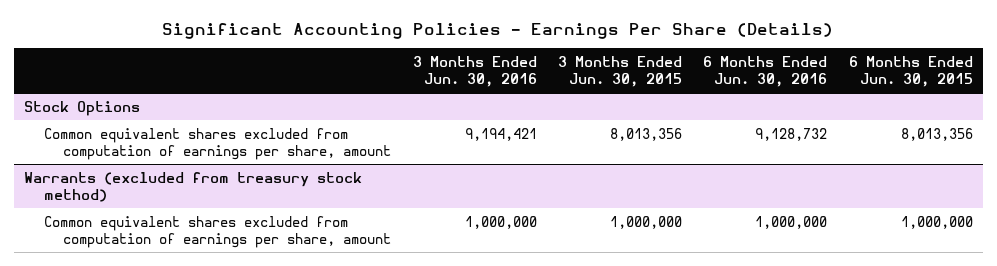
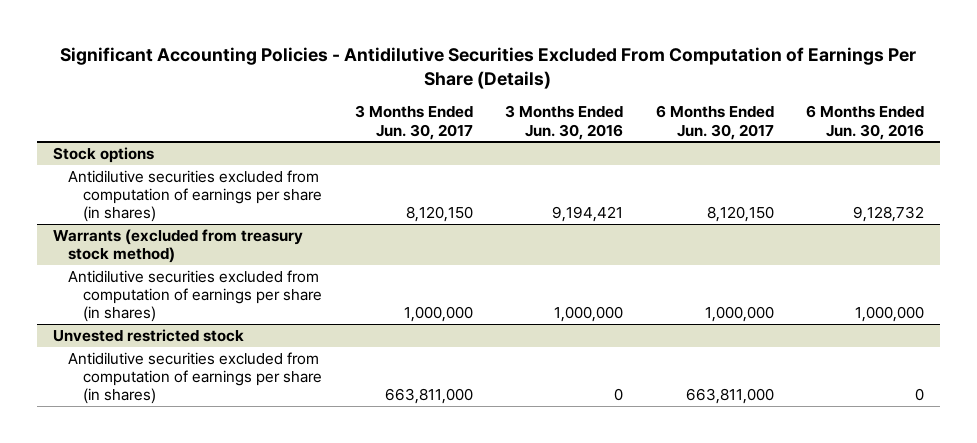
[162,22,834,39] Significant Accounting Policies - Earnings Per Share (Details) -> [60,46,917,90] Significant Accounting Policies - Antidilutive Securities Excluded From Computation of Earnings Per Share (Details)
[557,56,682,87] 3 Months Ended Jun. 30, 2015 -> none
[848,56,973,87] 6 Months Ended Jun. 30, 2015 -> none
none -> [354,105,473,140] 3 Months Ended Jun. 30, 2017
none -> [655,105,774,140] 6 Months Ended Jun. 30, 2017
[24,100,141,116] Stock Options -> [52,146,154,163] Stock options
[43,127,392,160] Common equivalent shares excluded from computation of earnings per share, amount -> [68,169,323,223] Antidilutive securities excluded from computation of earnings per share (in shares)
[43,215,392,248] Common equivalent shares excluded from computation of earnings per share, amount -> [68,269,323,323] Antidilutive securities excluded from computation of earnings per share (in shares)
none -> [52,328,244,342] Unvested restricted stock
none -> [68,351,323,405] Antidilutive securities excluded from computation of earnings per share (in shares)

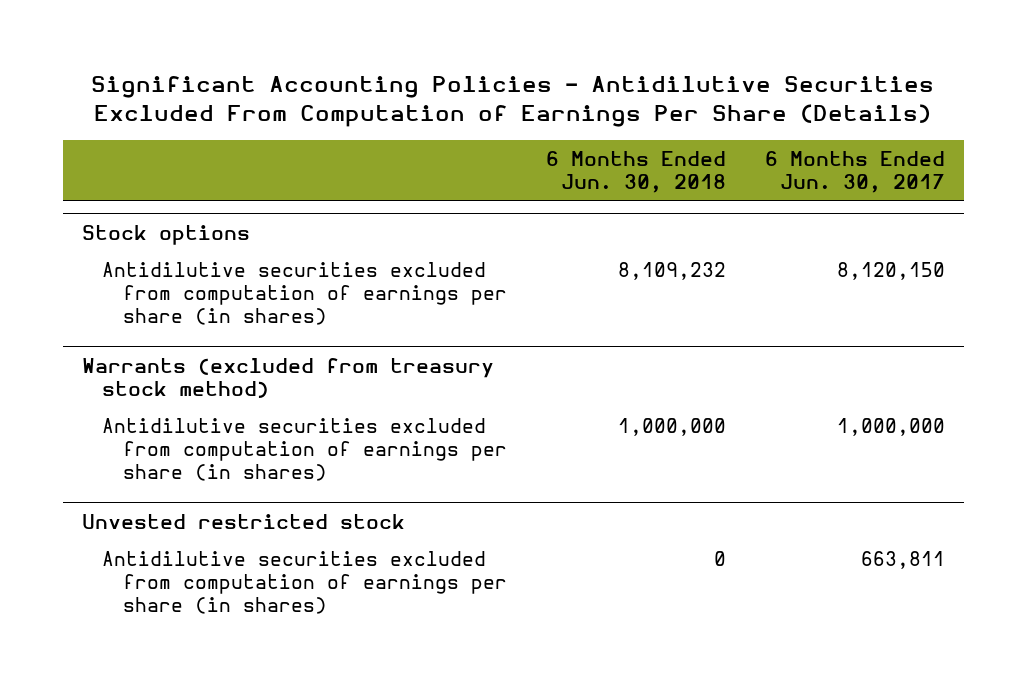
[354,105,473,140] 3 Months Ended Jun. 30, 2017 -> none
[505,105,624,140] 3 Months Ended Jun. 30, 2016 -> none
[806,105,925,140] 6 Months Ended Jun. 30, 2016 -> none
none -> [545,150,726,194] 6 Months Ended Jun. 30, 2018
[685,388,774,405] 663,811,000 -> [860,551,945,570] 663,811

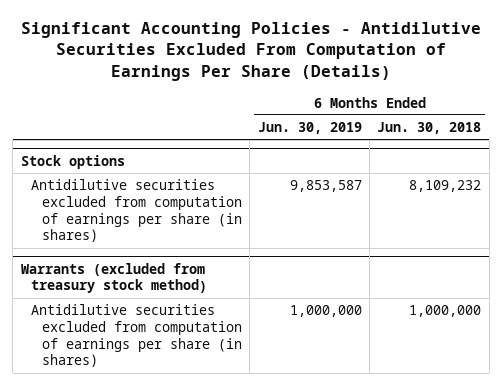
[764,150,945,194] 6 Months Ended Jun. 30, 2017 -> none
none -> [257,122,362,135] Jun. 30, 2019
[82,513,406,529] Unvested restricted stock -> none
[102,551,507,615] Antidilutive securities excluded from computation of earnings per share (in shares) -> none

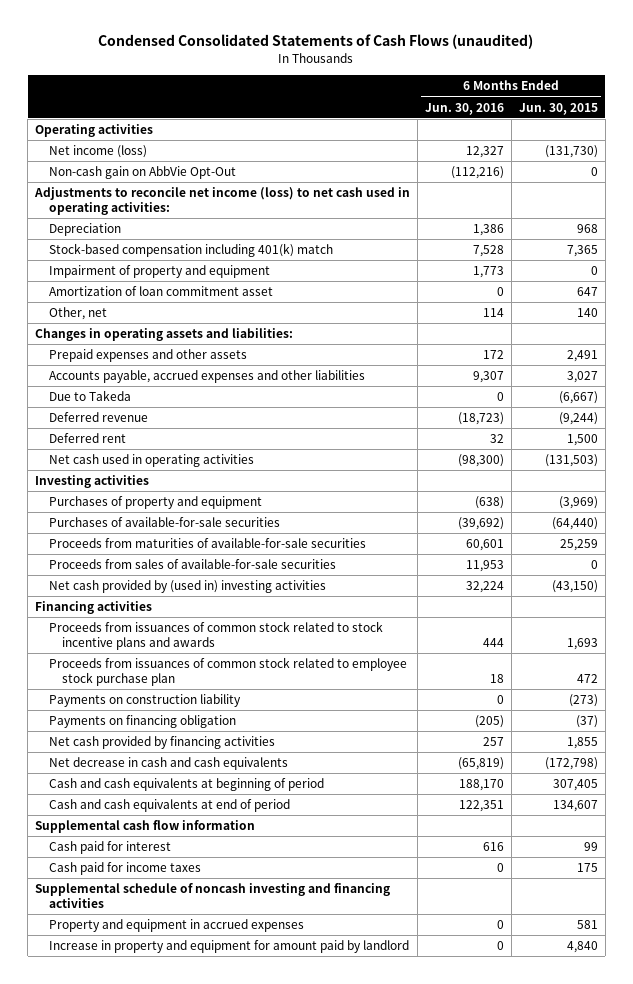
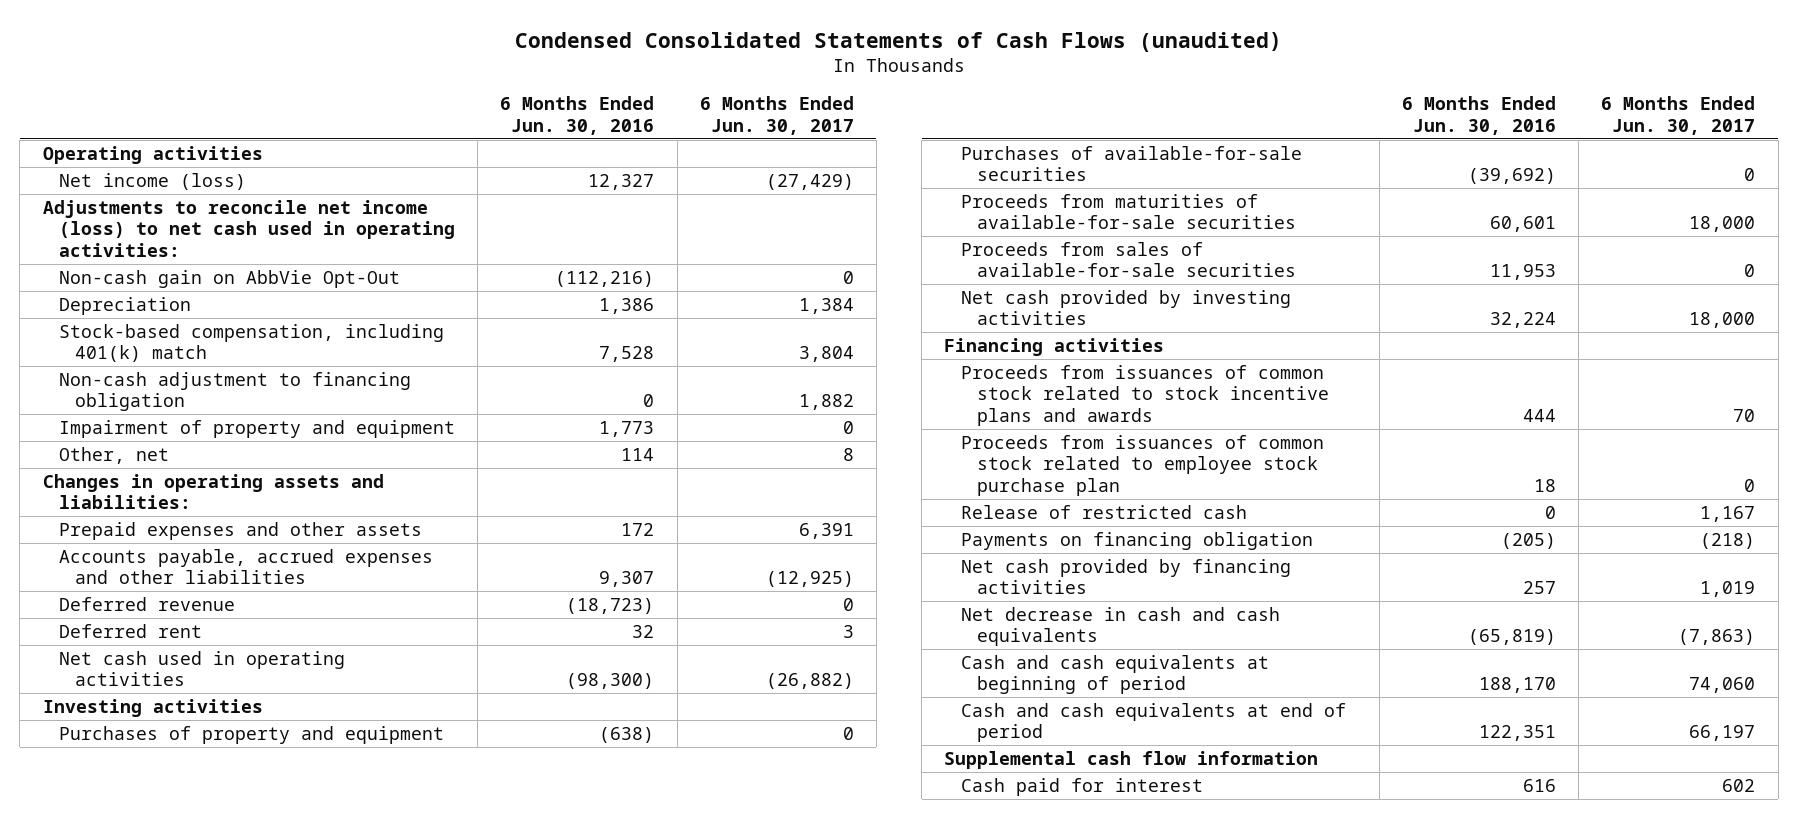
[518,102,598,115] Jun. 30, 2015 -> none
none -> [699,96,854,135] 6 Months Ended Jun. 30, 2017
[48,166,236,180] Non-cash gain on AbbVie Opt-Out -> [58,269,400,288] Non-cash gain on AbbVie Opt-Out
[48,243,333,258] Stock-based compensation including 401(k) match -> [58,323,444,363] Stock-based compensation, including 401(k) match
none -> [58,371,411,412] Non-cash adjustment to financing obligation
[48,286,273,297] Amortization of loan commitment asset -> none
[48,390,131,402] Due to Takeda -> none
[48,580,326,594] Net cash provided by (used in) investing activities -> [960,289,1291,326] Net cash provided by investing activities
[48,694,241,708] Payments on construction liability -> none
none -> [960,504,1247,519] Release of restricted cash
[48,862,201,876] Cash paid for income taxes -> none
[35,883,391,908] Supplemental schedule of noncash investing and financing activities -> none
[48,919,304,933] Property and equipment in accrued expenses -> none
[48,940,409,954] Increase in property and equipment for amount paid by landlord -> none

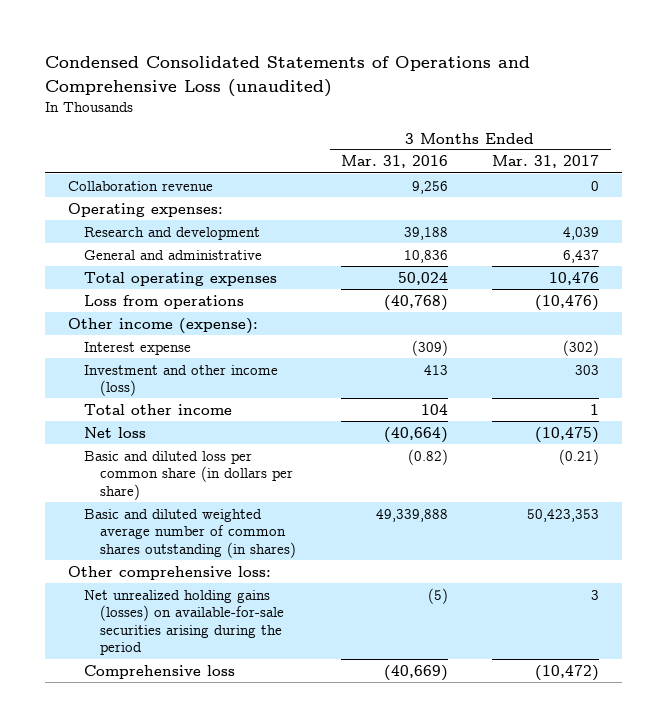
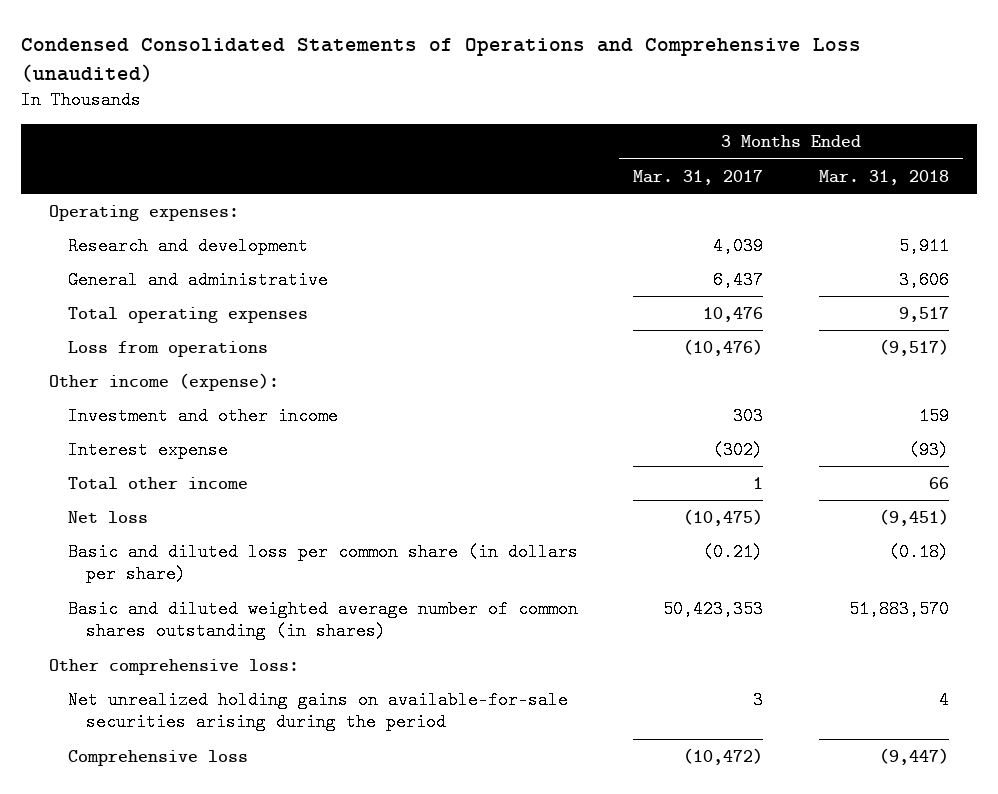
[340,155,448,169] Mar. 31, 2016 -> none
none -> [819,169,950,185] Mar. 31, 2018
[67,180,213,191] Collaboration revenue -> none
none -> [67,406,338,425] Investment and other income
[83,364,278,397] Investment and other income (loss) -> none
[83,589,285,656] Net unrealized holding gains (losses) on available-for-sale securities arising during the period -> [67,690,568,732] Net unrealized holding gains on available-for-sale securities arising during the period

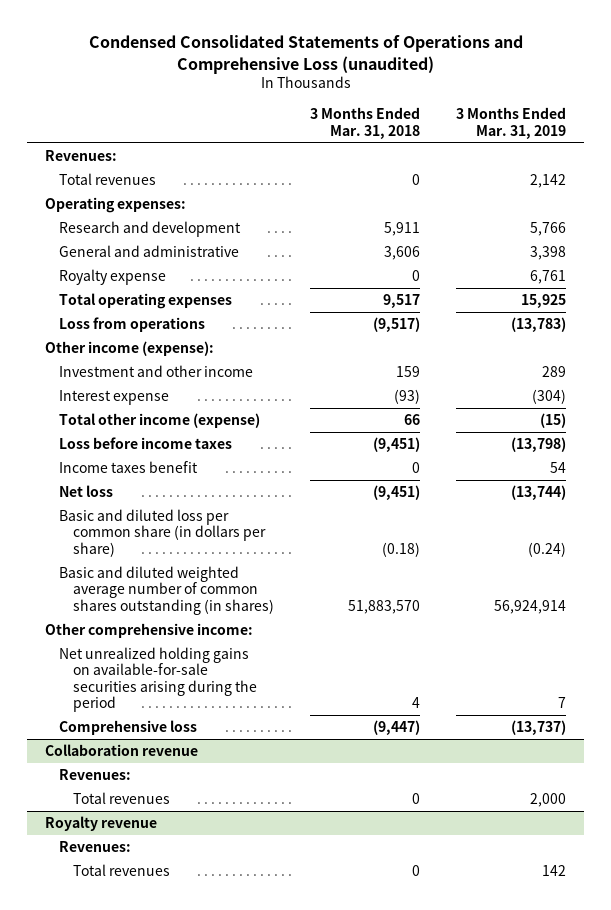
[633,169,764,185] Mar. 31, 2017 -> none
none -> [456,107,567,139] 3 Months Ended Mar. 31, 2019
none -> [44,150,117,162] Revenues:
none -> [58,173,156,186] Total revenues
none -> [58,269,166,286] Royalty expense
[67,476,248,490] Total other income -> [58,413,260,429] Total other income (expense)
none -> [58,437,232,450] Loss before income taxes
none -> [58,461,198,474] Income taxes benefit
[49,658,300,675] Other comprehensive loss: -> [44,623,253,639] Other comprehensive income:
none -> [44,744,198,757] Collaboration revenue
none -> [58,769,131,781] Revenues:
none -> [72,792,170,805] Total revenues
none -> [44,816,157,832] Royalty revenue
none -> [58,841,131,853] Revenues:
none -> [72,864,170,877] Total revenues

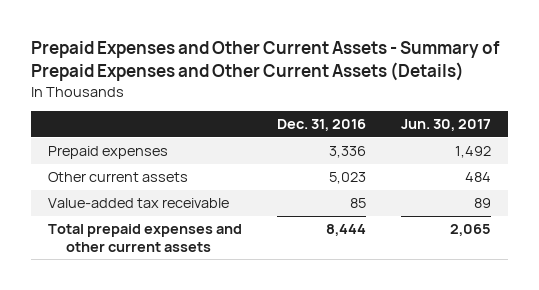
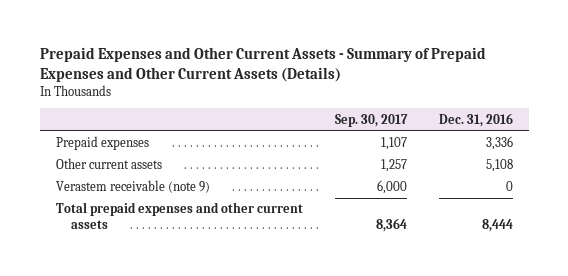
[400,119,491,132] Jun. 30, 2017 -> none
none -> [334,113,408,127] Sep. 30, 2017
[48,198,230,209] Value-added tax receivable -> none
[329,172,367,185] 5,023 -> [485,159,513,173] 5,108
none -> [55,180,210,194] Verastem receivable (note 9)

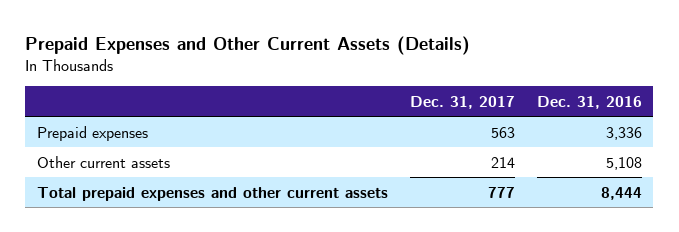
[39,47,486,82] Prepaid Expenses and Other Current Assets - Summary of Prepaid Expenses and Other Current Assets (Details) -> [25,35,471,55] Prepaid Expenses and Other Current Assets (Details)
[334,113,408,127] Sep. 30, 2017 -> none
none -> [409,95,515,109] Dec. 31, 2017
[55,180,210,194] Verastem receivable (note 9) -> none

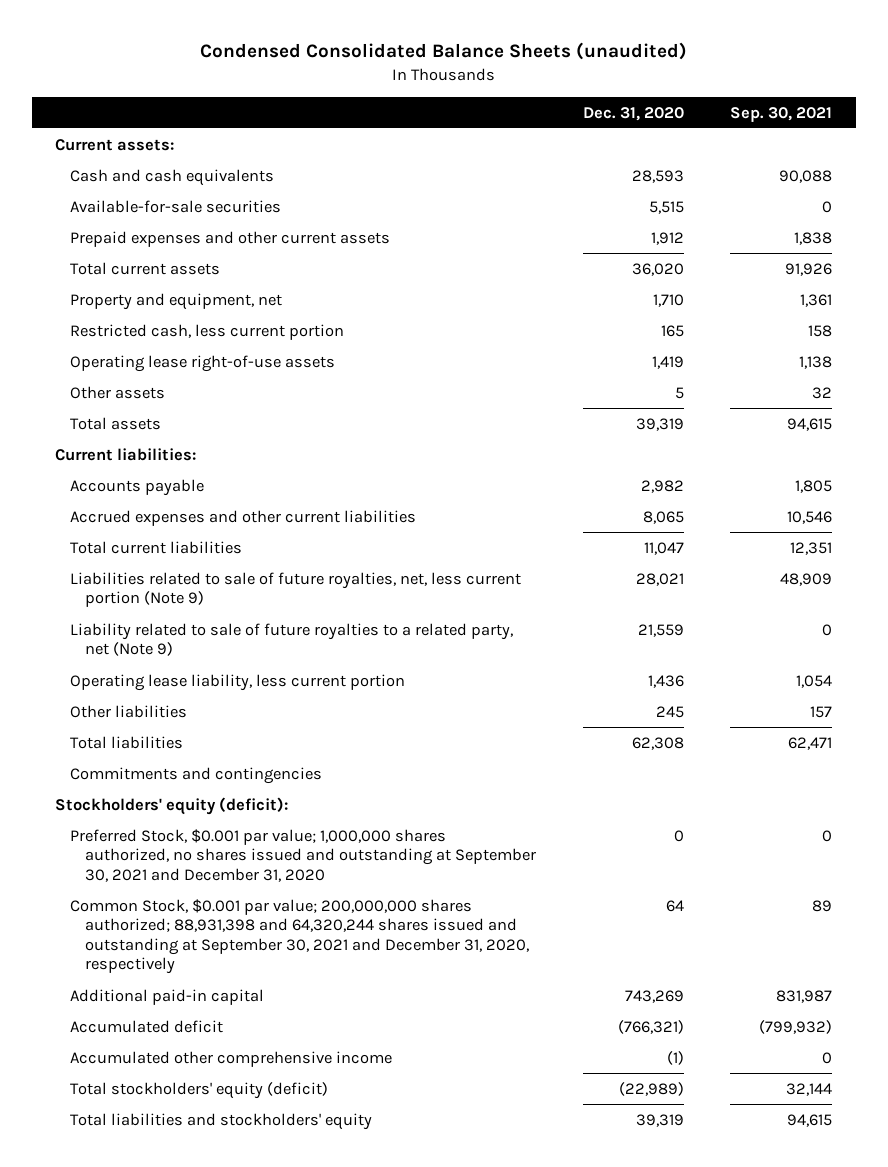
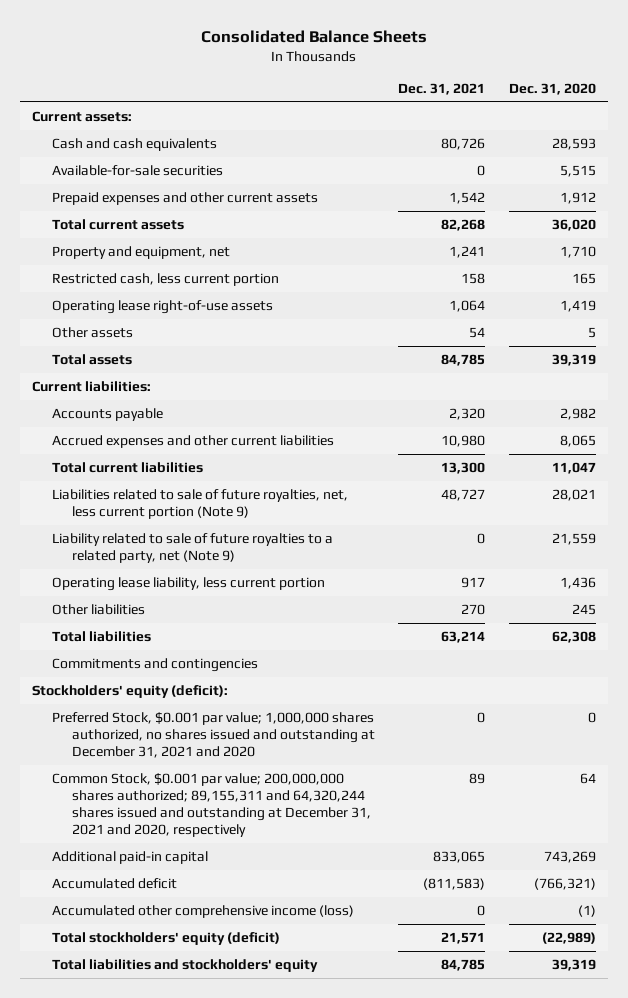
[199,42,687,61] Condensed Consolidated Balance Sheets (unaudited) -> [200,29,427,43] Consolidated Balance Sheets
[730,106,833,122] Sep. 30, 2021 -> none
none -> [398,83,486,96] Dec. 31, 2021
[69,828,536,882] Preferred Stock, $0.001 par value; 1,000,000 shares authorized, no shares issued and outstanding at September 30, 2021 and December 31, 2020 -> [51,712,375,759] Preferred Stock, $0.001 par value; 1,000,000 shares authorized, no shares issued and outstanding at December 31, 2021 and 2020
[69,898,529,975] Common Stock, $0.001 par value; 200,000,000 shares authorized; 88,931,398 and 64,320,244 shares issued and outstanding at September 30, 2021 and December 31, 2020, respectively -> [51,773,371,838] Common Stock, $0.001 par value; 200,000,000 shares authorized; 89,155,311 and 64,320,244 shares issued and outstanding at December 31, 2021 and 2020, respectively
[69,1050,392,1067] Accumulated other comprehensive income -> [51,905,354,919] Accumulated other comprehensive income (loss)

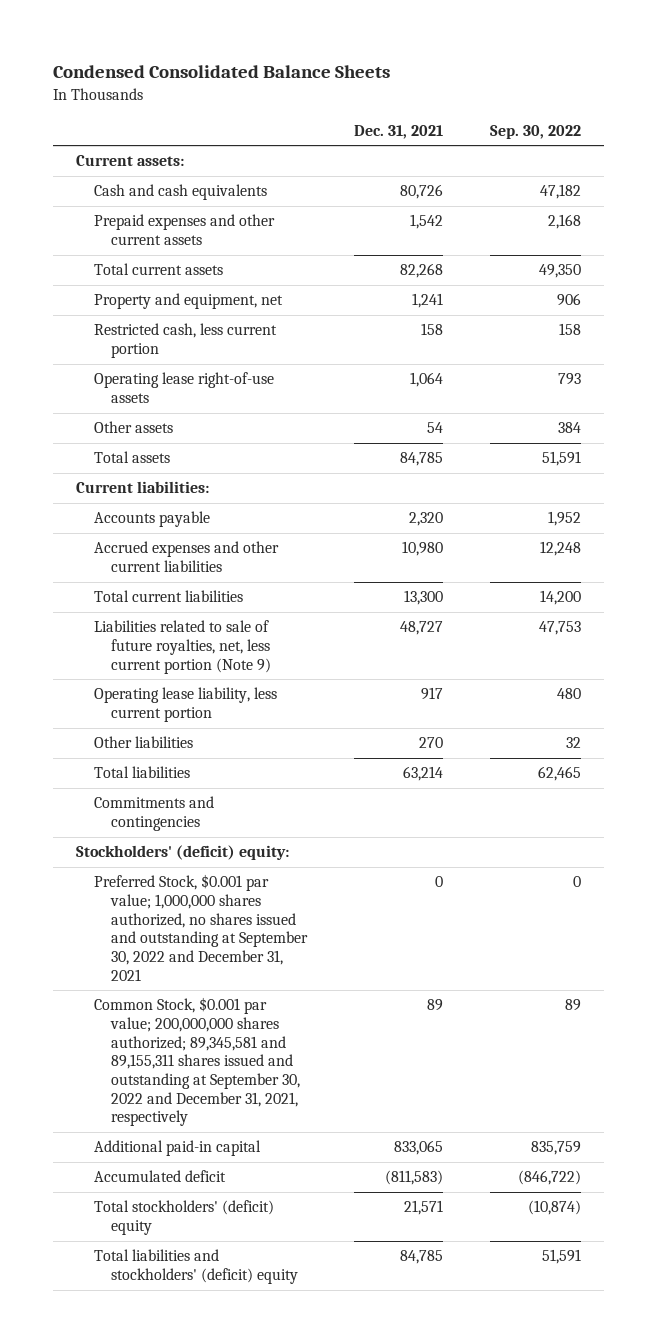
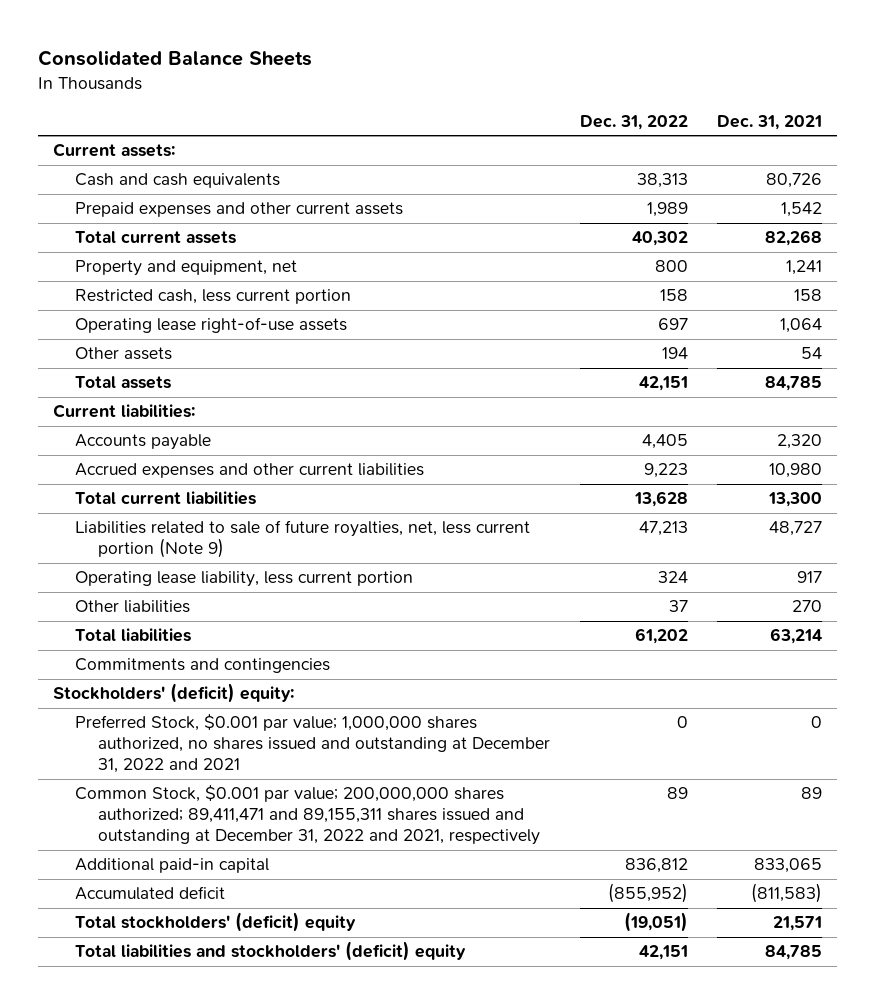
[52,64,390,78] Condensed Consolidated Balance Sheets -> [37,49,312,66] Consolidated Balance Sheets
[490,124,582,139] Sep. 30, 2022 -> none
none -> [579,114,688,130] Dec. 31, 2022
[93,874,309,981] Preferred Stock, $0.001 par value; 1,000,000 shares authorized, no shares issued and outstanding at September 30, 2022 and December 31, 2021 -> [75,714,550,774] Preferred Stock, $0.001 par value; 1,000,000 shares authorized, no shares issued and outstanding at December 31, 2022 and 2021
[93,997,301,1127] Common Stock, $0.001 par value; 200,000,000 shares authorized; 89,345,581 and 89,155,311 shares issued and outstanding at September 30, 2022 and December 31, 2021, respectively -> [75,785,540,846] Common Stock, $0.001 par value; 200,000,000 shares authorized; 89,411,471 and 89,155,311 shares issued and outstanding at December 31, 2022 and 2021, respectively

